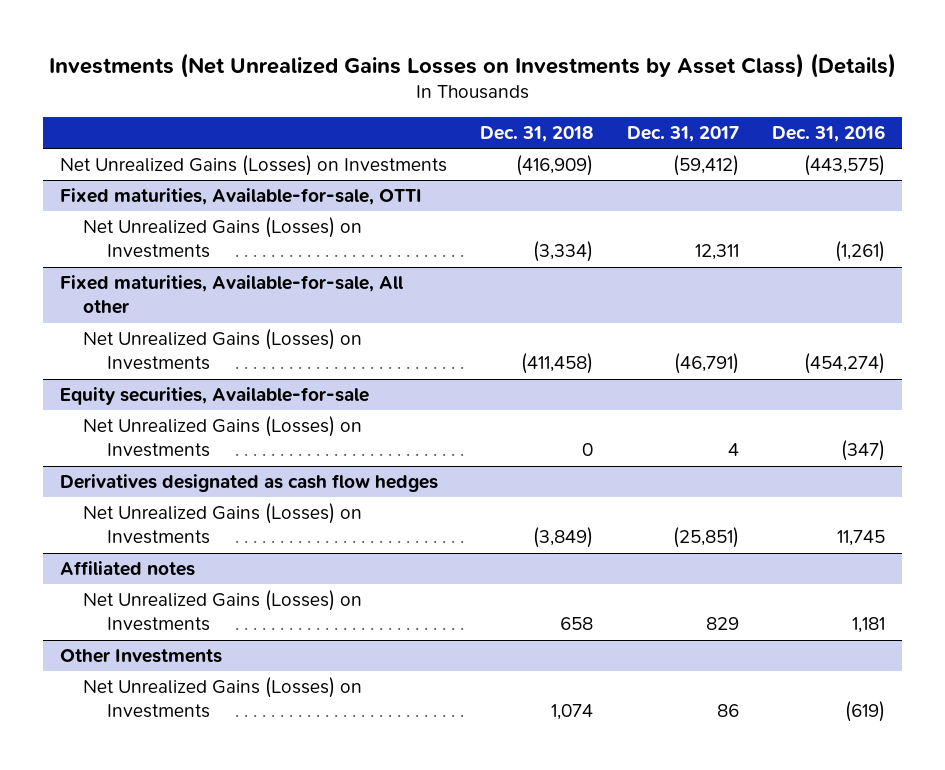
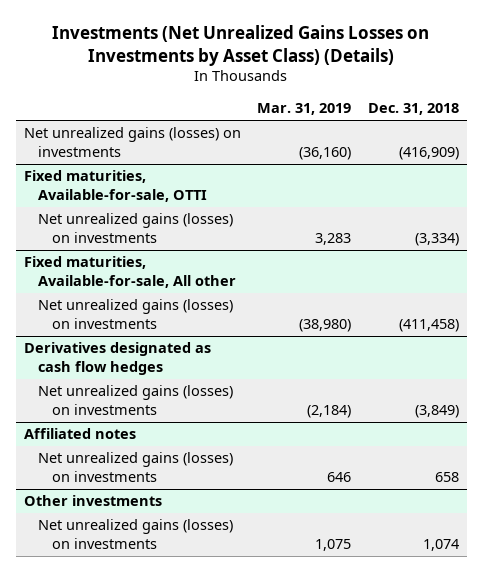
[626,126,739,143] Dec. 31, 2017 -> none
[772,125,886,143] Dec. 31, 2016 -> none
none -> [257,103,352,116] Mar. 31, 2019
[59,155,447,177] Net Unrealized Gains (Losses) on Investments -> [24,127,242,157] Net unrealized gains (losses) on investments
[83,217,363,259] Net Unrealized Gains (Losses) on Investments -> [37,213,233,243] Net unrealized gains (losses) on investments
[59,387,369,406] Equity securities, Available-for-sale -> none
[83,416,363,458] Net Unrealized Gains (Losses) on Investments -> none
[83,329,363,371] Net Unrealized Gains (Losses) on Investments -> [37,299,233,329] Net unrealized gains (losses) on investments
[83,503,363,545] Net Unrealized Gains (Losses) on Investments -> [37,385,233,415] Net unrealized gains (losses) on investments
[83,590,363,632] Net Unrealized Gains (Losses) on Investments -> [37,452,233,482] Net unrealized gains (losses) on investments
[59,649,222,664] Other Investments -> [24,495,163,507] Other investments
[83,677,363,719] Net Unrealized Gains (Losses) on Investments -> [37,519,233,549] Net unrealized gains (losses) on investments

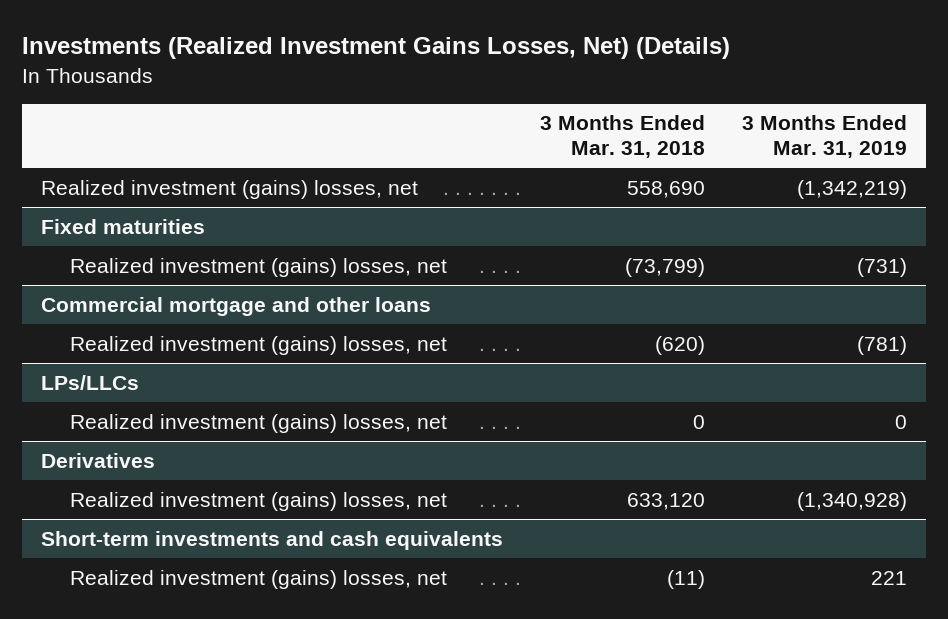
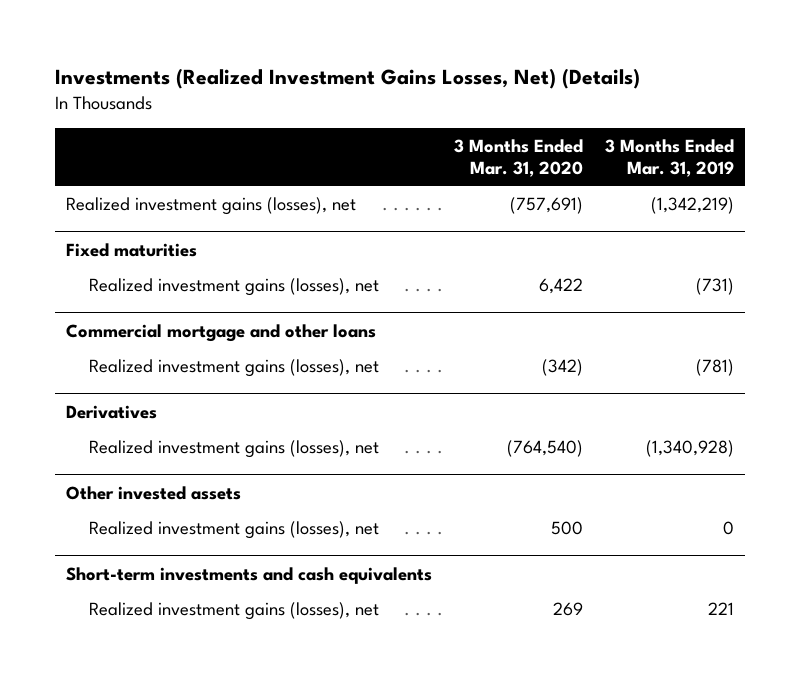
[539,115,705,158] 3 Months Ended Mar. 31, 2018 -> none
none -> [453,138,583,177] 3 Months Ended Mar. 31, 2020
[40,179,418,199] Realized investment (gains) losses, net -> [66,196,357,215] Realized investment gains (losses), net
[69,257,447,277] Realized investment (gains) losses, net -> [88,277,379,296] Realized investment gains (losses), net
[40,374,139,390] LPs/LLCs -> none
[69,413,447,433] Realized investment (gains) losses, net -> none
[69,335,447,355] Realized investment (gains) losses, net -> [88,358,379,377] Realized investment gains (losses), net
[69,491,447,511] Realized investment (gains) losses, net -> [88,439,379,458] Realized investment gains (losses), net
none -> [66,485,242,500] Other invested assets
none -> [88,520,379,539] Realized investment gains (losses), net
[69,569,447,589] Realized investment (gains) losses, net -> [88,601,379,620] Realized investment gains (losses), net

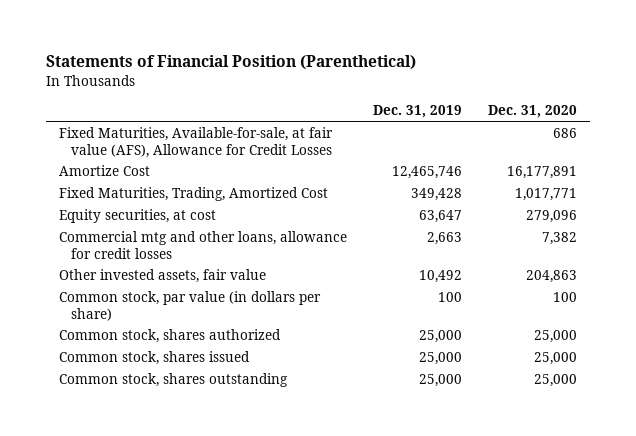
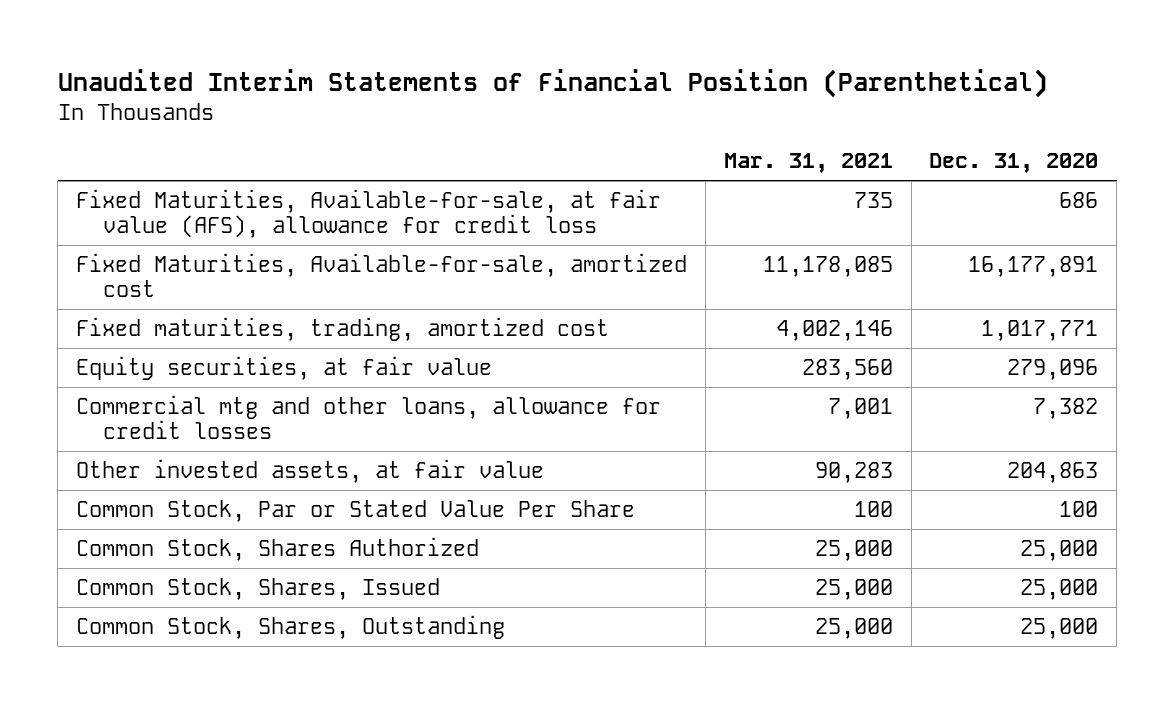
[46,55,417,71] Statements of Financial Position (Parenthetical) -> [57,69,1048,99] Unaudited Interim Statements of Financial Position (Parenthetical)
[373,105,463,119] Dec. 31, 2019 -> none
none -> [723,153,893,174] Mar. 31, 2021
[59,126,334,158] Fixed Maturities, Available-for-sale, at fair value (AFS), Allowance for Credit Losses -> [76,188,662,239] Fixed Maturities, Available-for-sale, at fair value (AFS), allowance for credit loss
[59,164,151,176] Amortize Cost -> [76,252,688,298] Fixed Maturities, Available-for-sale, amortized cost
[59,186,329,201] Fixed Maturities, Trading, Amortized Cost -> [76,316,610,341] Fixed maturities, trading, amortized cost
[59,208,217,223] Equity securities, at cost -> [76,355,493,380] Equity securities, at fair value
[59,268,267,283] Other invested assets, fair value -> [76,458,545,483] Other invested assets, at fair value
[59,290,322,321] Common stock, par value (in dollars per share) -> [76,499,636,522] Common Stock, Par or Stated Value Per Share
[59,328,282,343] Common stock, shares authorized -> [76,536,480,561] Common Stock, Shares Authorized
[59,350,251,365] Common stock, shares issued -> [76,577,441,600] Common Stock, Shares, Issued
[59,372,289,387] Common stock, shares outstanding -> [76,614,506,639] Common Stock, Shares, Outstanding

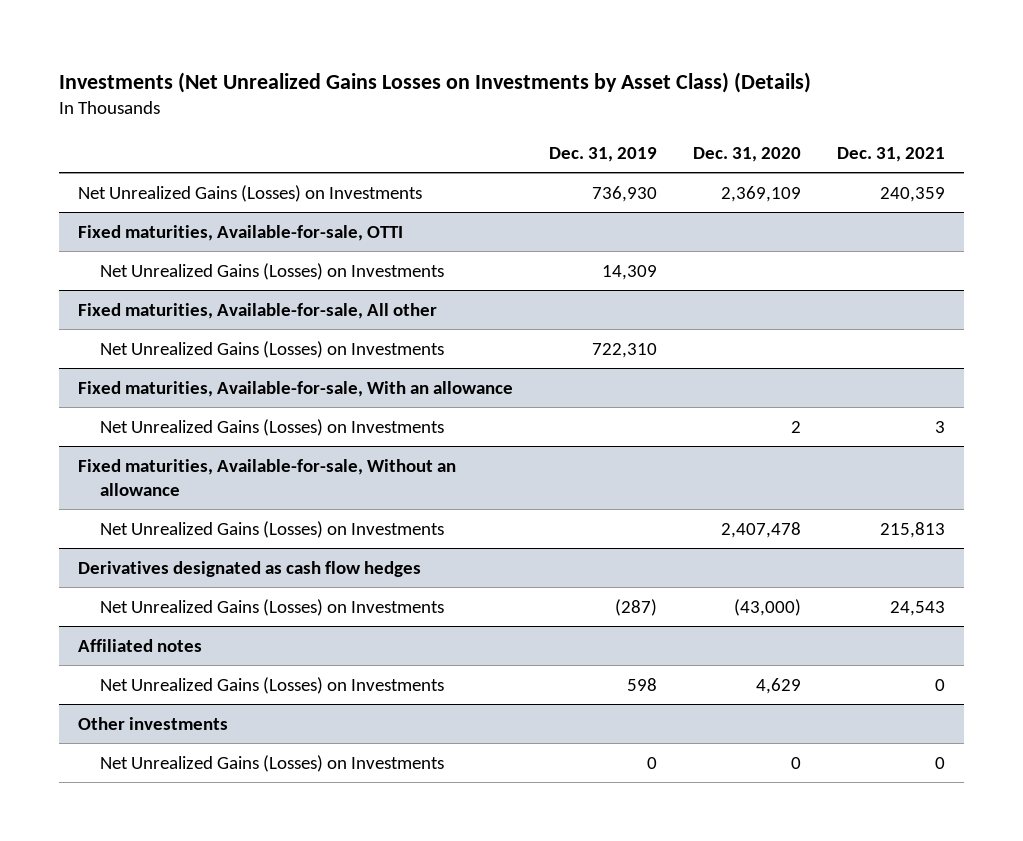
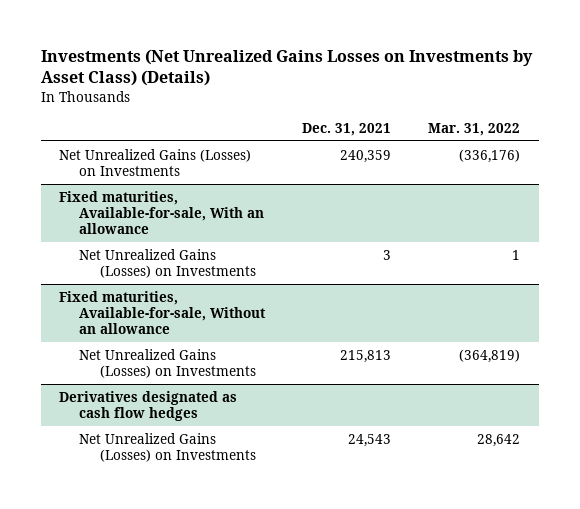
[548,146,657,162] Dec. 31, 2019 -> none
[693,146,802,162] Dec. 31, 2020 -> none
none -> [428,122,521,136] Mar. 31, 2022
[77,224,403,241] Fixed maturities, Available-for-sale, OTTI -> none
[99,262,444,280] Net Unrealized Gains (Losses) on Investments -> none
[77,302,437,319] Fixed maturities, Available-for-sale, All other -> none
[99,340,444,358] Net Unrealized Gains (Losses) on Investments -> none
[77,638,202,652] Affiliated notes -> none
[99,676,444,694] Net Unrealized Gains (Losses) on Investments -> none
[77,716,228,730] Other investments -> none
[99,754,444,772] Net Unrealized Gains (Losses) on Investments -> none

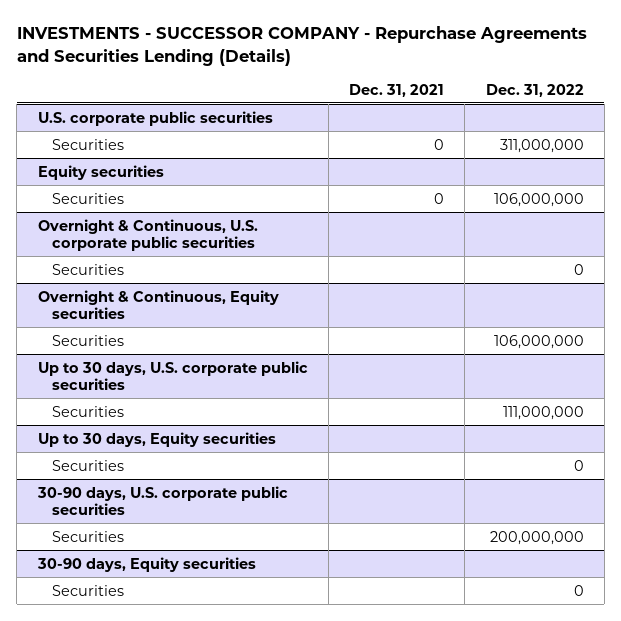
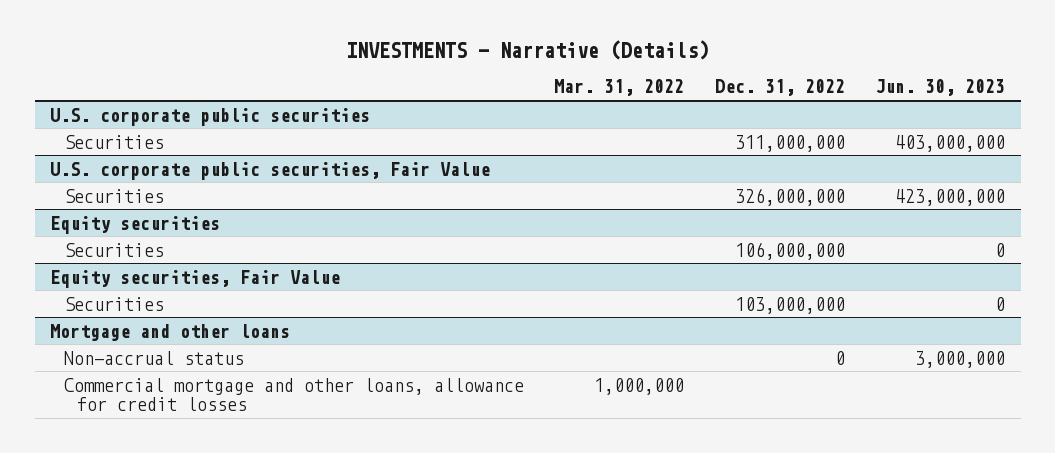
[16,26,587,66] INVESTMENTS - SUCCESSOR COMPANY - Repurchase Agreements and Securities Lending (Details) -> [345,39,709,60] INVESTMENTS - Narrative (Details)
[349,83,445,97] Dec. 31, 2021 -> none
none -> [554,79,685,97] Mar. 31, 2022
none -> [875,79,1006,97] Jun. 30, 2023
none -> [50,161,491,180] U.S. corporate public securities, Fair Value
none -> [63,188,164,203] Securities
[37,218,258,251] Overnight & Continuous, U.S. corporate public securities -> none
[37,289,279,319] Overnight & Continuous, Equity securities -> none
[52,334,125,346] Securities -> none
[37,360,308,390] Up to 30 days, U.S. corporate public securities -> none
[52,405,125,417] Securities -> none
[37,431,276,447] Up to 30 days, Equity securities -> none
[52,459,125,471] Securities -> none
[36,485,288,515] 30-90 days, U.S. corporate public securities -> none
[52,530,125,542] Securities -> none
[36,556,256,572] 30-90 days, Equity securities -> none
[52,584,125,596] Securities -> none
none -> [50,269,341,288] Equity securities, Fair Value
[573,263,584,275] 0 -> [734,296,845,314] 103,000,000
none -> [50,323,291,341] Mortgage and other loans
none -> [63,350,244,365] Non-accrual status
none -> [63,377,524,411] Commercial mortgage and other loans, allowance for credit losses

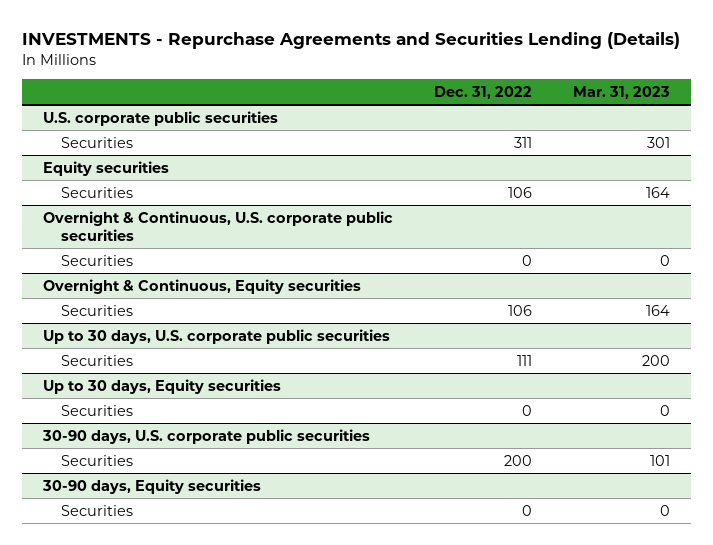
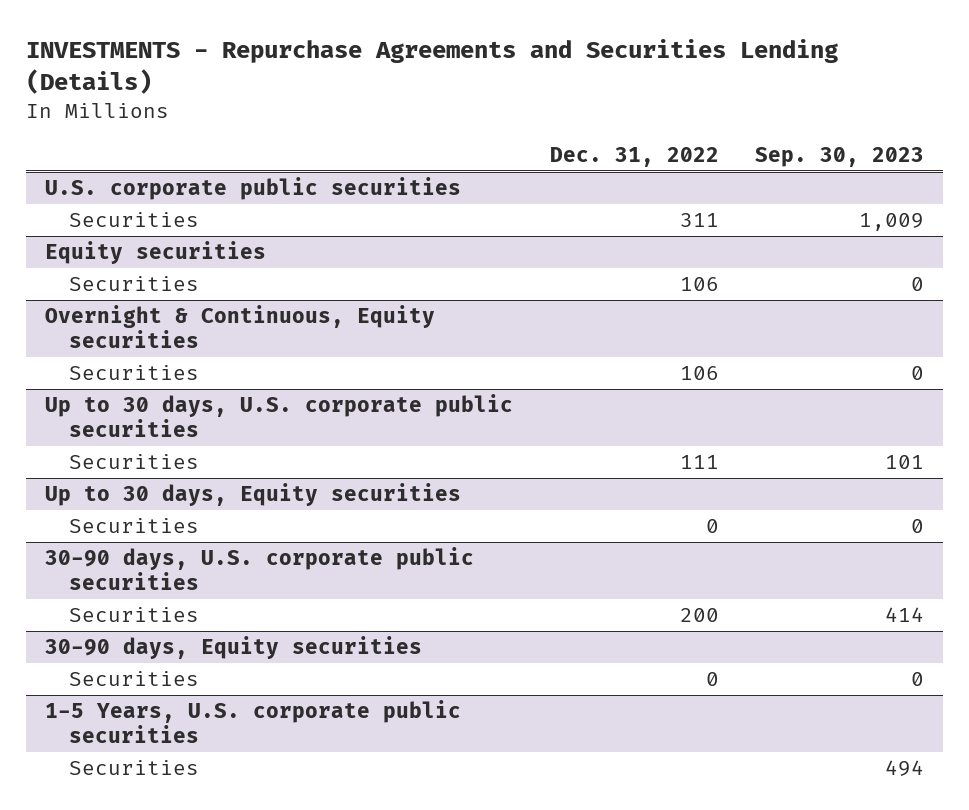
[572,85,670,99] Mar. 31, 2023 -> none
none -> [755,146,925,167] Sep. 30, 2023
[42,210,393,241] Overnight & Continuous, U.S. corporate public securities -> none
[61,254,134,266] Securities -> none
none -> [44,700,461,744] 1-5 Years, U.S. corporate public securities
none -> [69,760,200,776] Securities

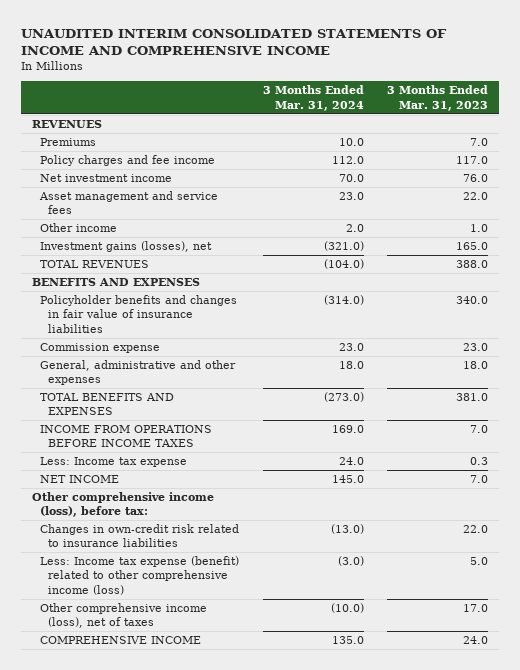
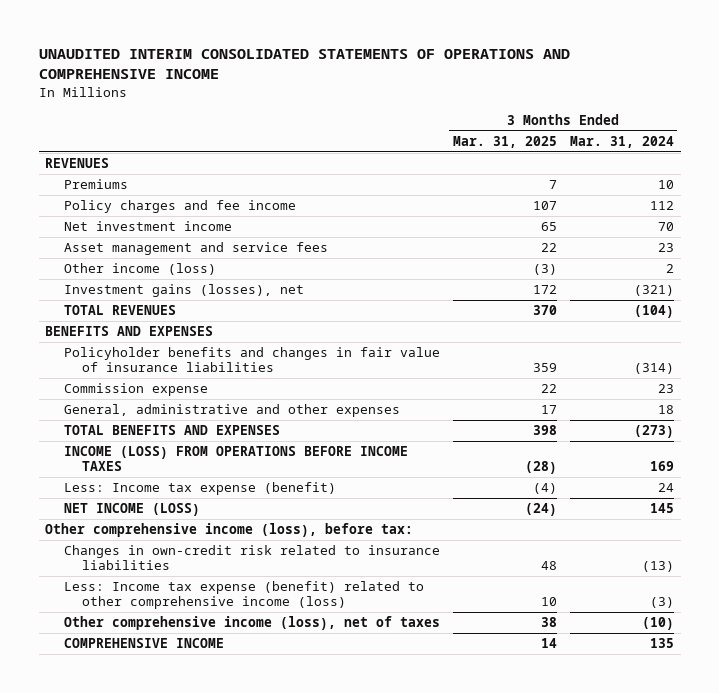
[20,29,447,56] UNAUDITED INTERIM CONSOLIDATED STATEMENTS OF INCOME AND COMPREHENSIVE INCOME -> [38,49,570,80] UNAUDITED INTERIM CONSOLIDATED STATEMENTS OF OPERATIONS AND COMPREHENSIVE INCOME
[386,85,488,111] 3 Months Ended Mar. 31, 2023 -> none
none -> [452,135,557,148] Mar. 31, 2025
[338,138,364,147] 10.0 -> [658,180,675,190] 10
[331,156,364,165] 112.0 -> [650,201,675,211] 112
[338,174,364,183] 70.0 -> [658,222,675,232] 70
[338,192,364,201] 23.0 -> [658,243,675,253] 23
[40,223,118,233] Other income -> [63,263,216,276] Other income (loss)
[345,224,364,233] 2.0 -> [666,264,675,274] 2
[323,241,364,252] (321.0) -> [634,285,675,297] (321)
[323,259,364,270] (104.0) -> [634,305,675,319] (104)
[323,295,364,306] (314.0) -> [634,363,675,375] (314)
[338,343,364,352] 23.0 -> [658,384,675,394] 23
[338,361,364,370] 18.0 -> [658,405,675,415] 18
[323,392,364,403] (273.0) -> [634,425,675,439] (273)
[40,425,213,448] INCOME FROM OPERATIONS BEFORE INCOME TAXES -> [63,446,408,472] INCOME (LOSS) FROM OPERATIONS BEFORE INCOME TAXES
[331,425,364,434] 169.0 -> [650,461,675,472] 169
[40,457,188,468] Less: Income tax expense -> [63,482,336,496] Less: Income tax expense (benefit)
[338,457,364,466] 24.0 -> [658,483,675,493] 24
[40,475,120,484] NET INCOME -> [63,503,200,517] NET INCOME (LOSS)
[331,475,364,484] 145.0 -> [650,503,675,514] 145
[330,524,364,535] (13.0) -> [642,561,675,573] (13)
[337,556,364,567] (3.0) -> [650,597,675,609] (3)
[330,603,364,614] (10.0) -> [642,617,675,631] (10)
[331,636,364,645] 135.0 -> [650,638,675,649] 135

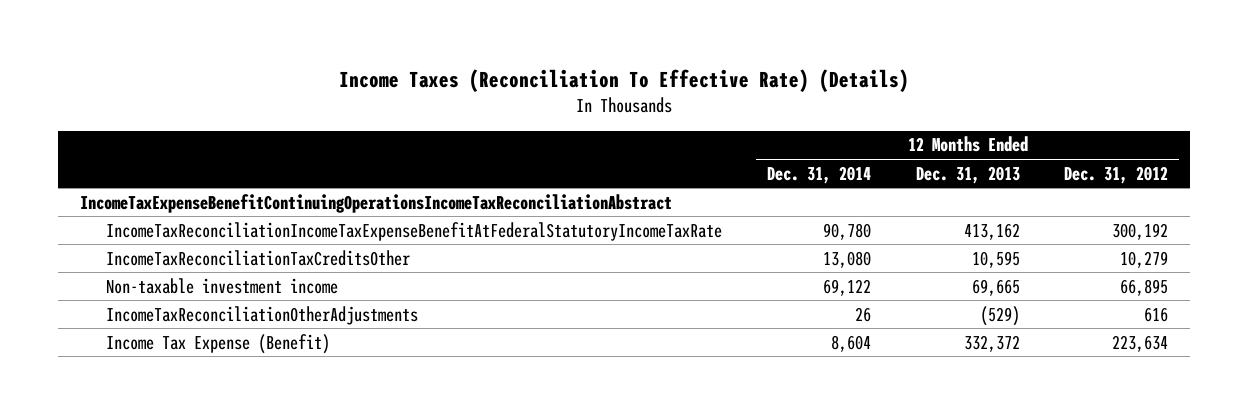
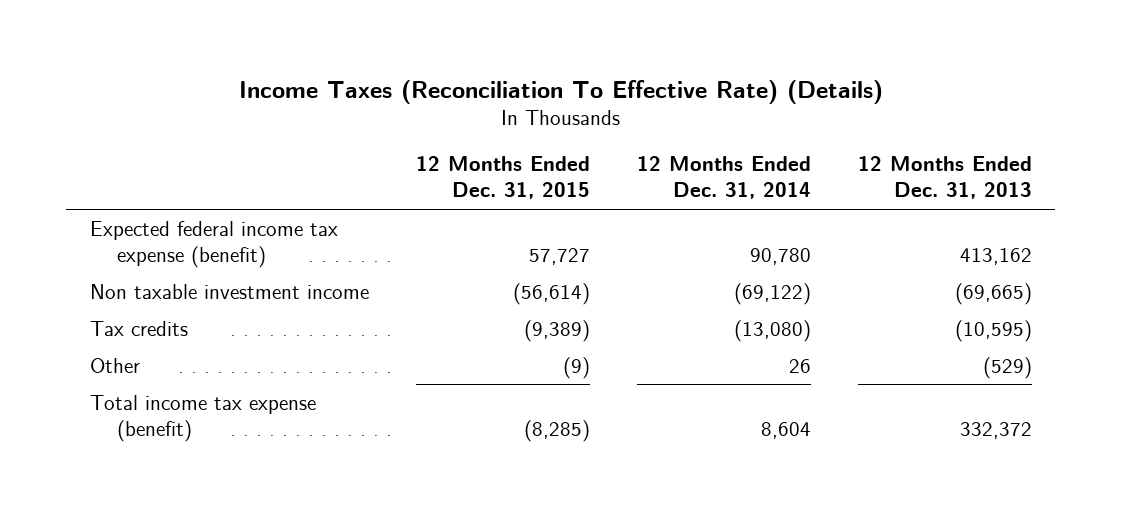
[1064,165,1169,184] Dec. 31, 2012 -> none
none -> [415,156,590,200] 12 Months Ended Dec. 31, 2015
[80,193,673,213] IncomeTaxExpenseBenefitContinuingOperationsIncomeTaxReconciliationAbstract -> none
[106,249,411,266] IncomeTaxReconciliationTaxCreditsOther -> none
[106,221,723,241] IncomeTaxReconciliationIncomeTaxExpenseBenefitAtFederalStatutoryIncomeTaxRate -> [89,220,338,268] Expected federal income tax expense (benefit)
[106,277,339,294] Non-taxable investment income -> [89,283,369,299] Non taxable investment income
[822,278,871,296] 69,122 -> [733,282,811,305] (69,122)
[971,278,1020,296] 69,665 -> [954,282,1032,305] (69,665)
none -> [89,320,188,336] Tax credits
[106,305,419,325] IncomeTaxReconciliationOtherAdjustments -> [89,357,140,373] Other
[106,333,331,354] Income Tax Expense (Benefit) -> [89,394,316,442] Total income tax expense (benefit)

